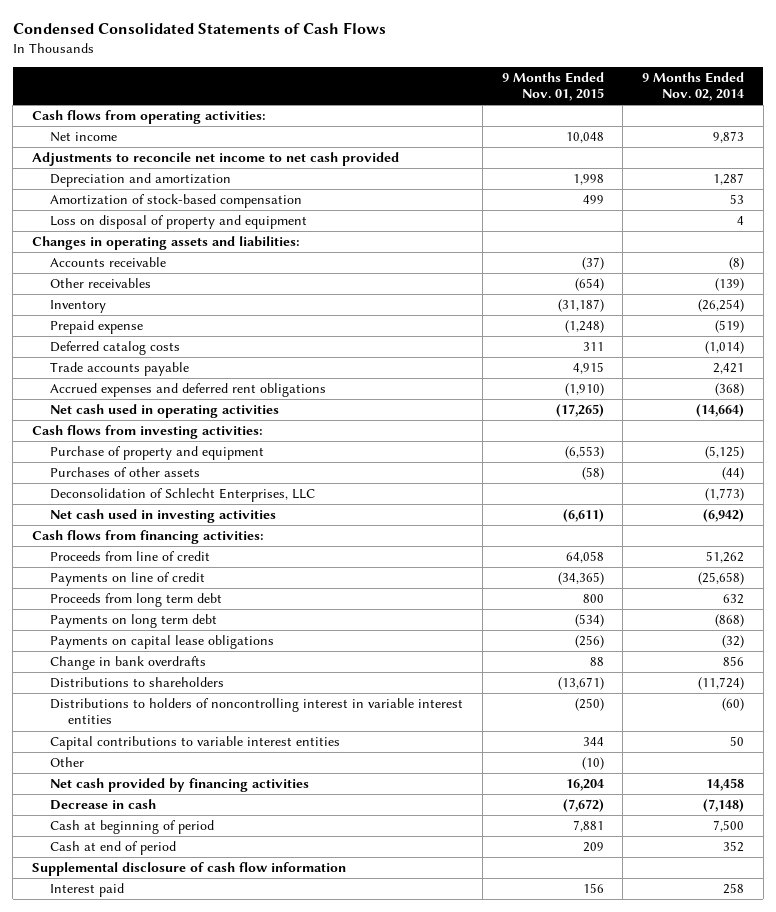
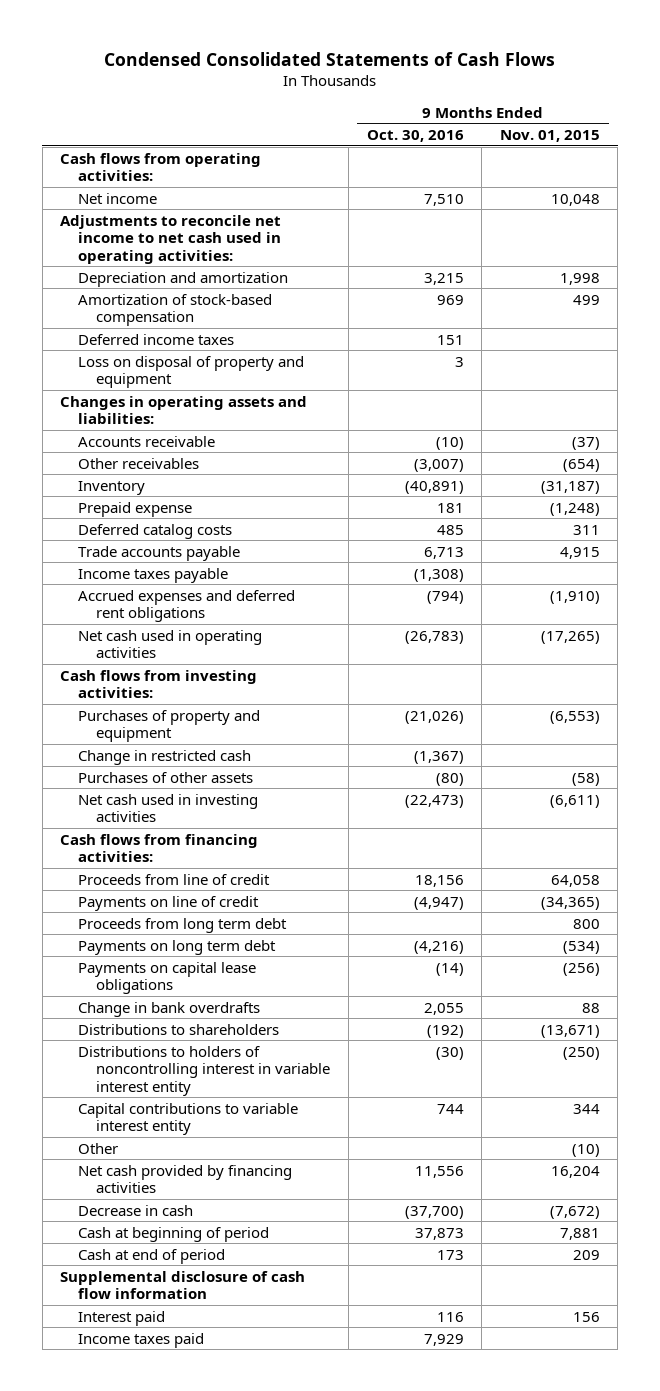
[641,71,744,102] 9 Months Ended Nov. 02, 2014 -> none
none -> [366,130,464,143] Oct. 30, 2016
[31,152,399,167] Adjustments to reconcile net income to net cash provided -> [60,214,282,264] Adjustments to reconcile net income to net cash used in operating activities:
none -> [78,333,235,345] Deferred income taxes
none -> [78,567,229,583] Income taxes payable
[50,446,265,461] Purchase of property and equipment -> [78,709,261,743] Purchases of property and equipment
none -> [78,749,252,765] Change in restricted cash
[50,488,316,503] Deconsolidation of Schlecht Enterprises, LLC -> none
[50,698,464,725] Distributions to holders of noncontrolling interest in variable interest entities -> [78,1045,331,1096] Distributions to holders of noncontrolling interest in variable interest entity
[50,736,341,751] Capital contributions to variable interest entities -> [78,1102,299,1136] Capital contributions to variable interest entity
none -> [78,1332,205,1348] Income taxes paid

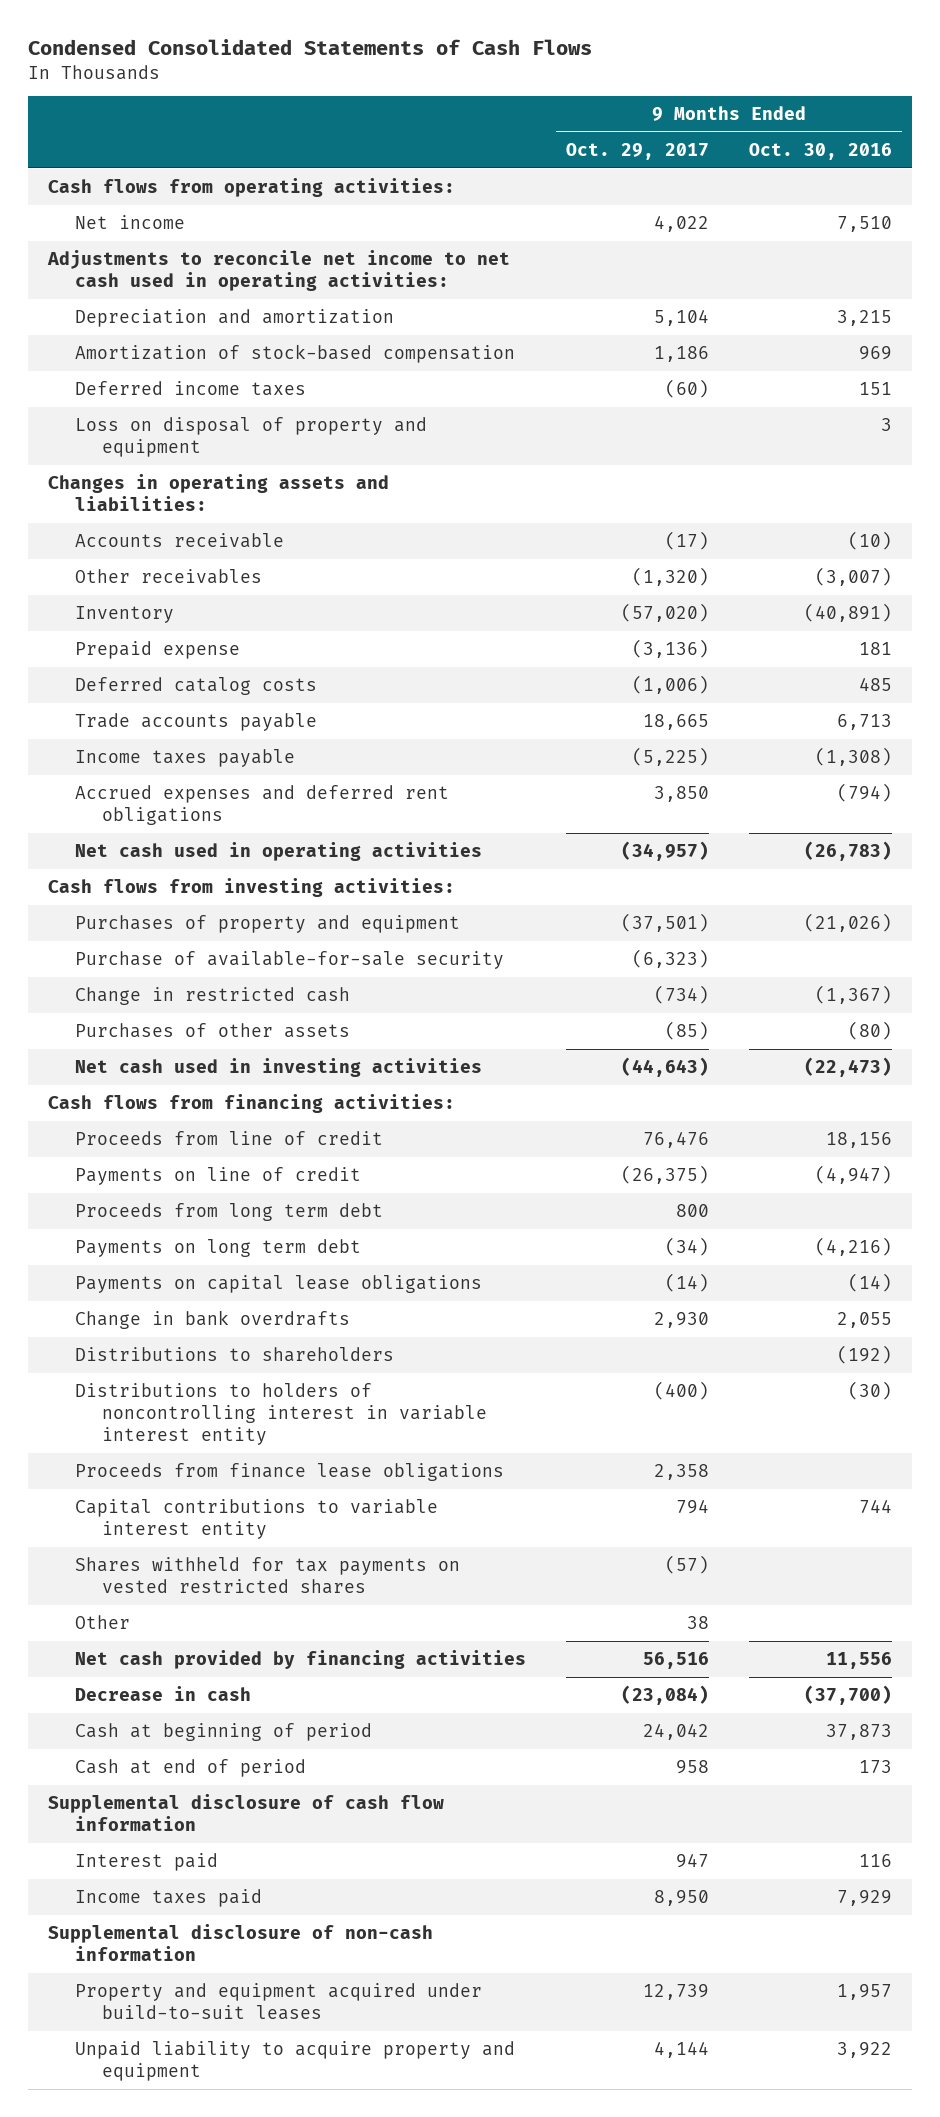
[499,130,600,143] Nov. 01, 2015 -> none
none -> [565,142,709,160] Oct. 29, 2017
none -> [74,950,504,969] Purchase of available-for-sale security
none -> [74,1462,504,1481] Proceeds from finance lease obligations
none -> [74,1556,460,1594] Shares withheld for tax payments on vested restricted shares
none -> [48,1923,434,1961] Supplemental disclosure of non-cash information
none -> [74,1982,482,2020] Property and equipment acquired under build-to-suit leases
none -> [74,2040,515,2081] Unpaid liability to acquire property and equipment

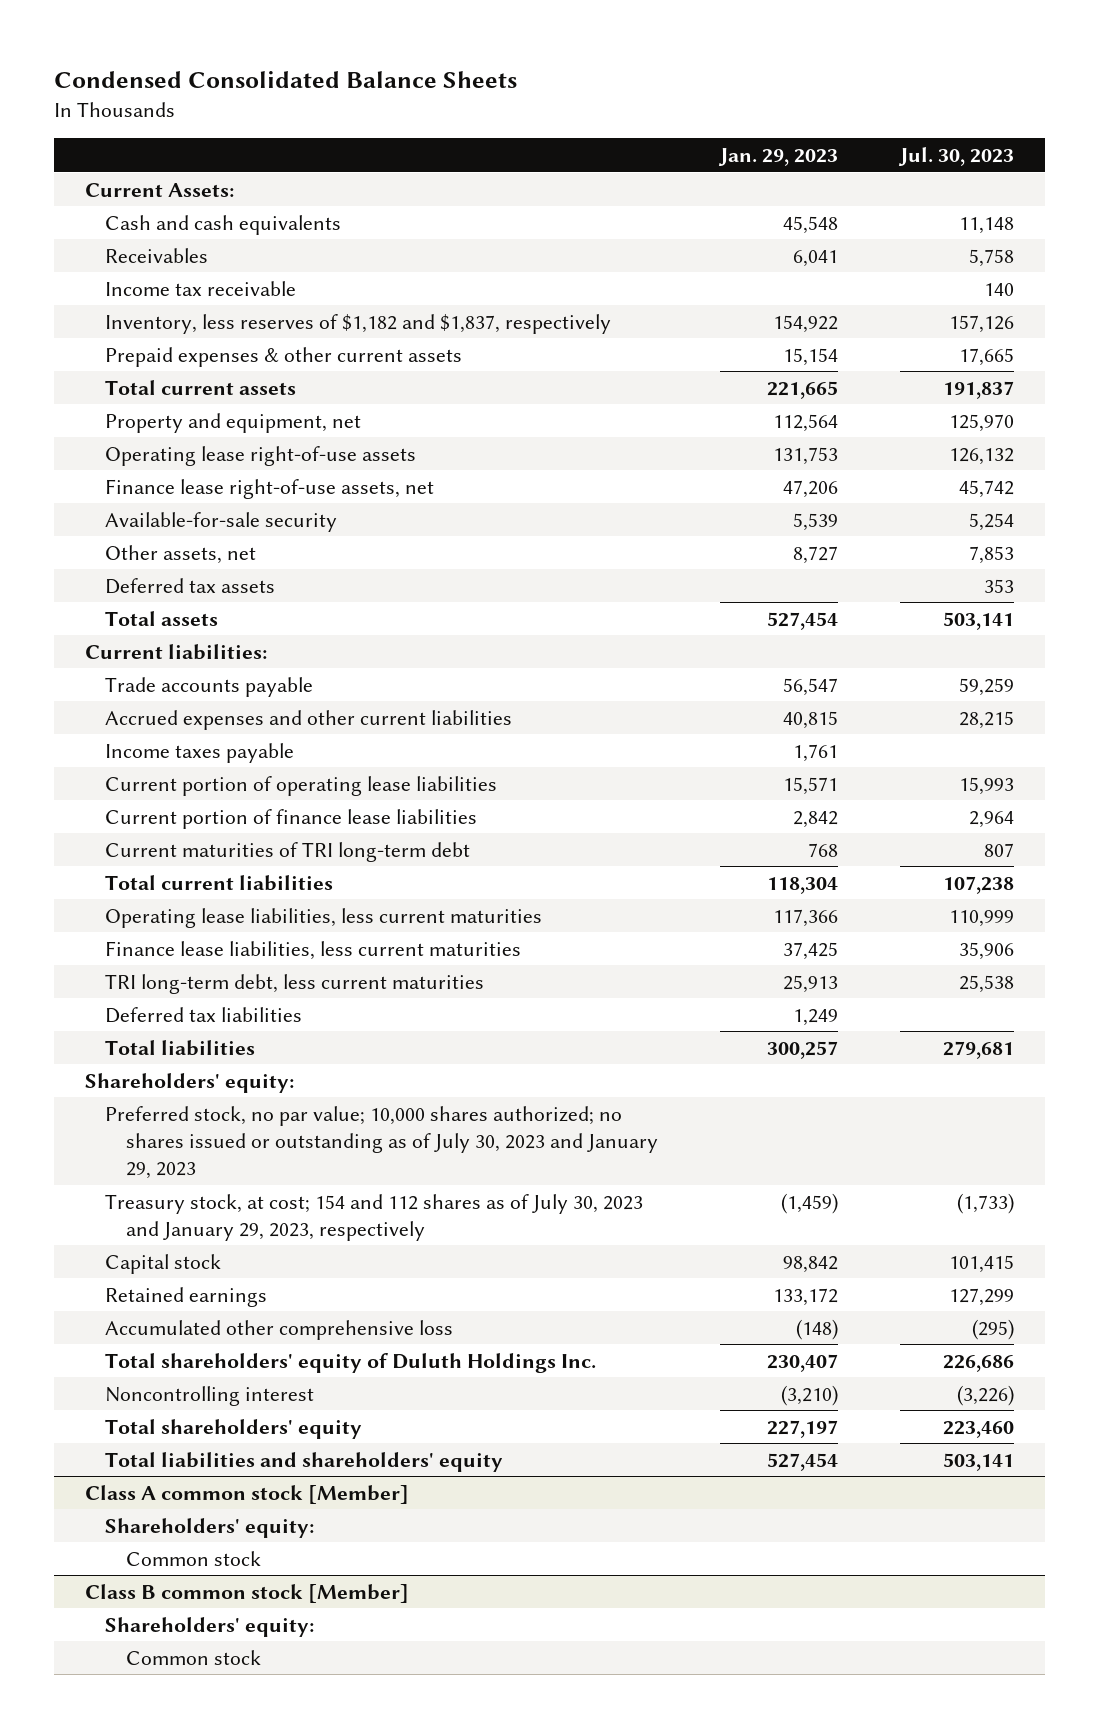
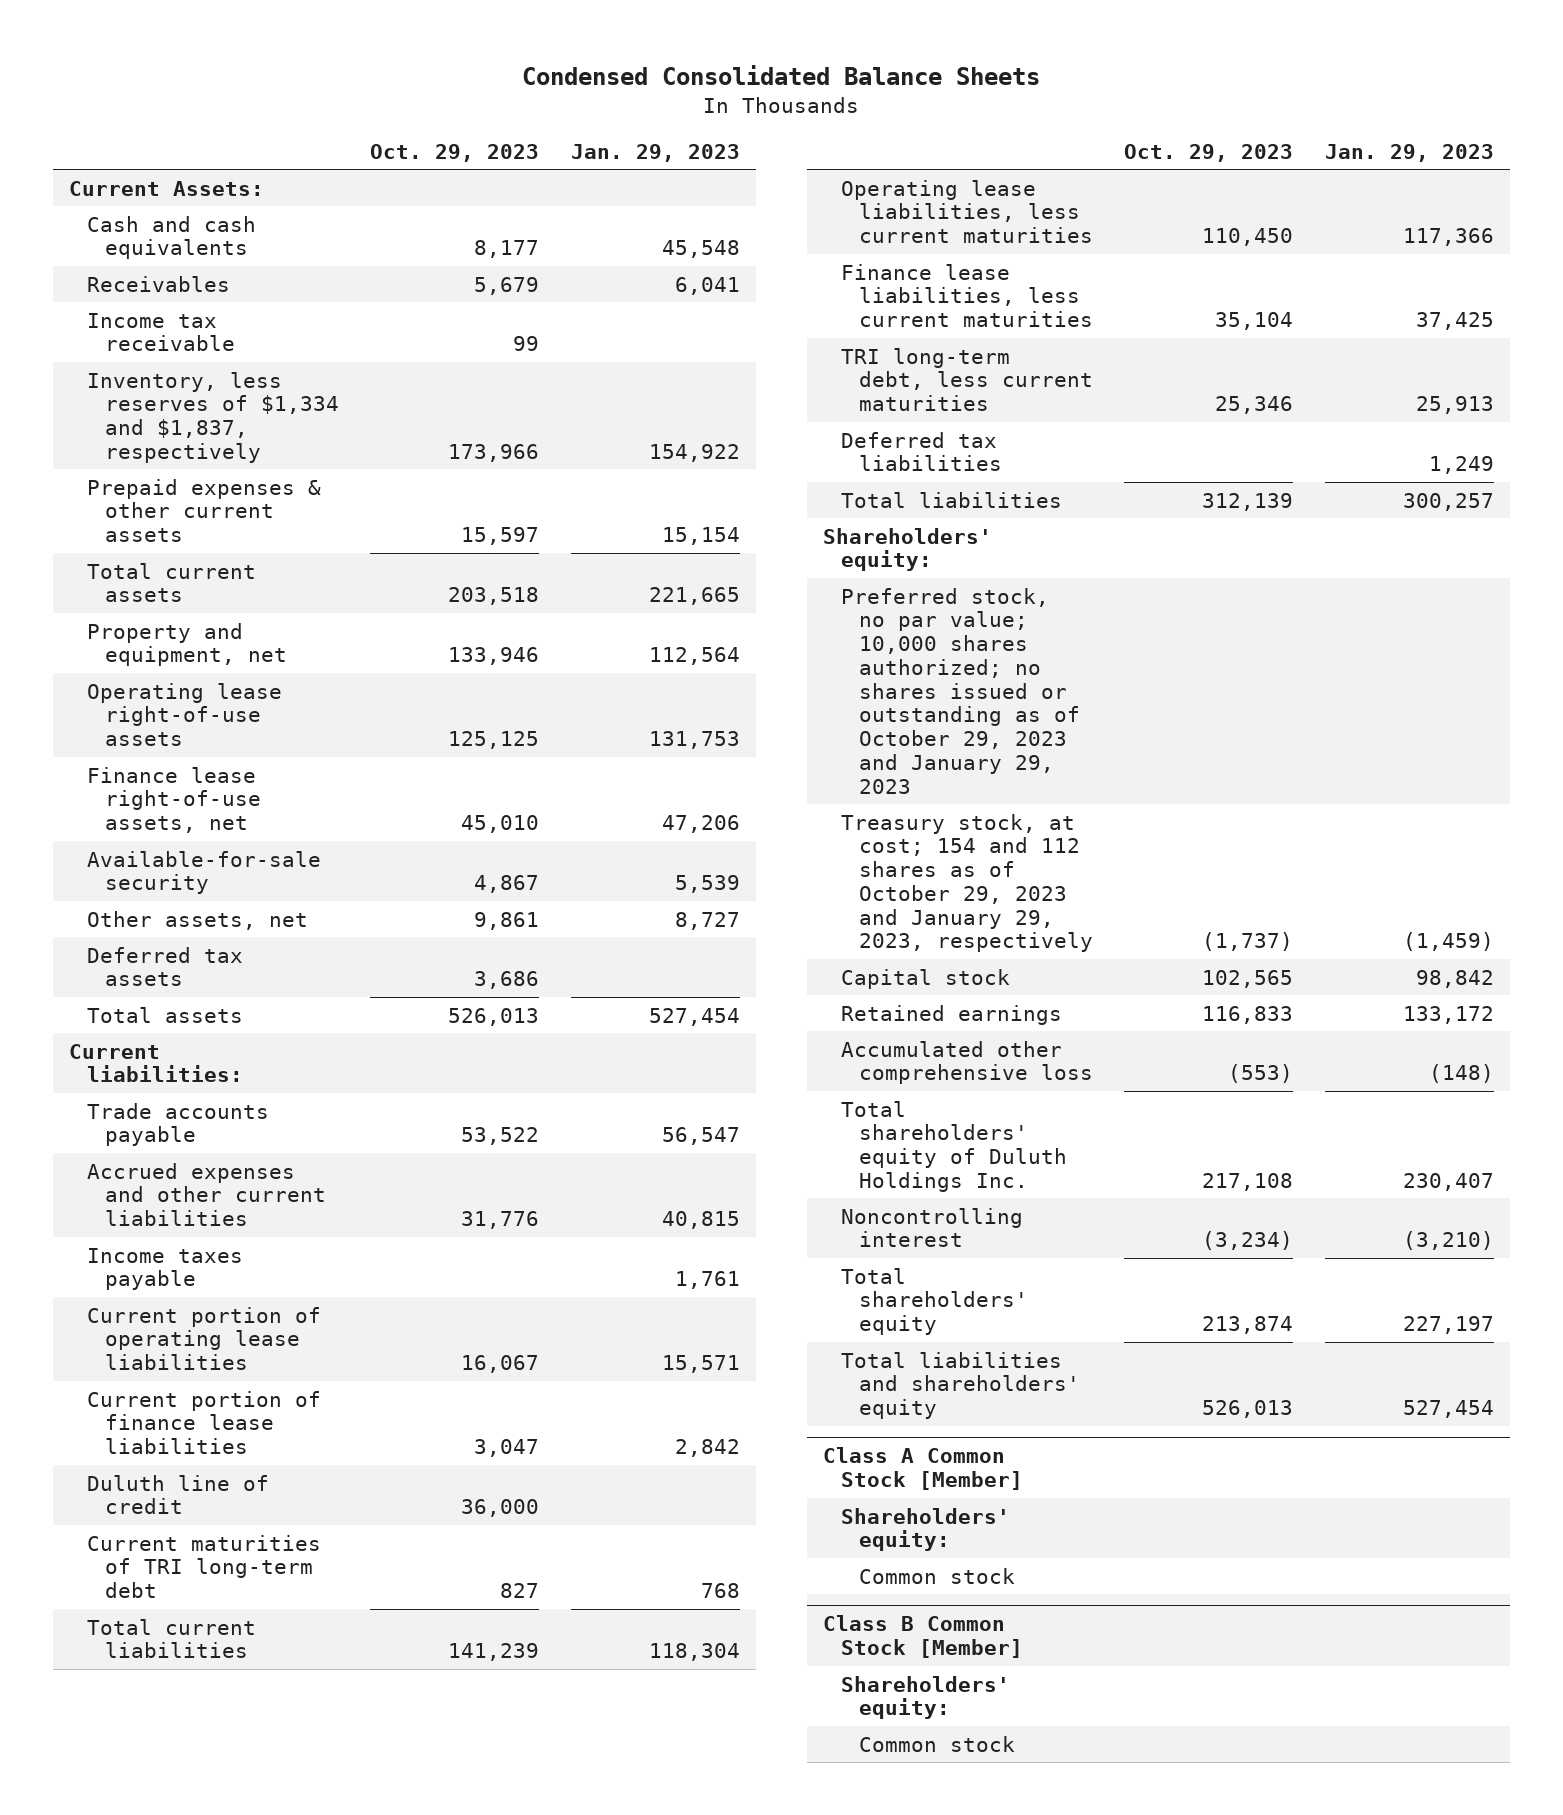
[897,146,1014,166] Jul. 30, 2023 -> none
none -> [370,143,540,162] Oct. 29, 2023
[105,313,612,334] Inventory, less reserves of $1,182 and $1,837, respectively -> [86,371,339,463] Inventory, less reserves of $1,334 and $1,837, respectively
none -> [86,1474,269,1515] Duluth line of credit
[105,1105,658,1180] Preferred stock, no par value; 10,000 shares authorized; no shares issued or outstanding as of July 30, 2023 and January 29, 2023 -> [840,587,1080,794] Preferred stock, no par value; 10,000 shares authorized; no shares issued or outstanding as of October 29, 2023 and January 29, 2023
[105,1193,644,1241] Treasury stock, at cost; 154 and 112 shares as of July 30, 2023 and January 29, 2023, respectively -> [840,813,1093,953] Treasury stock, at cost; 154 and 112 shares as of October 29, 2023 and January 29, 2023, respectively
[85,1484,410,1504] Class A common stock [Member] -> [822,1447,1023,1491] Class A Common Stock [Member]
[85,1583,410,1603] Class B common stock [Member] -> [822,1615,1023,1659] Class B Common Stock [Member]

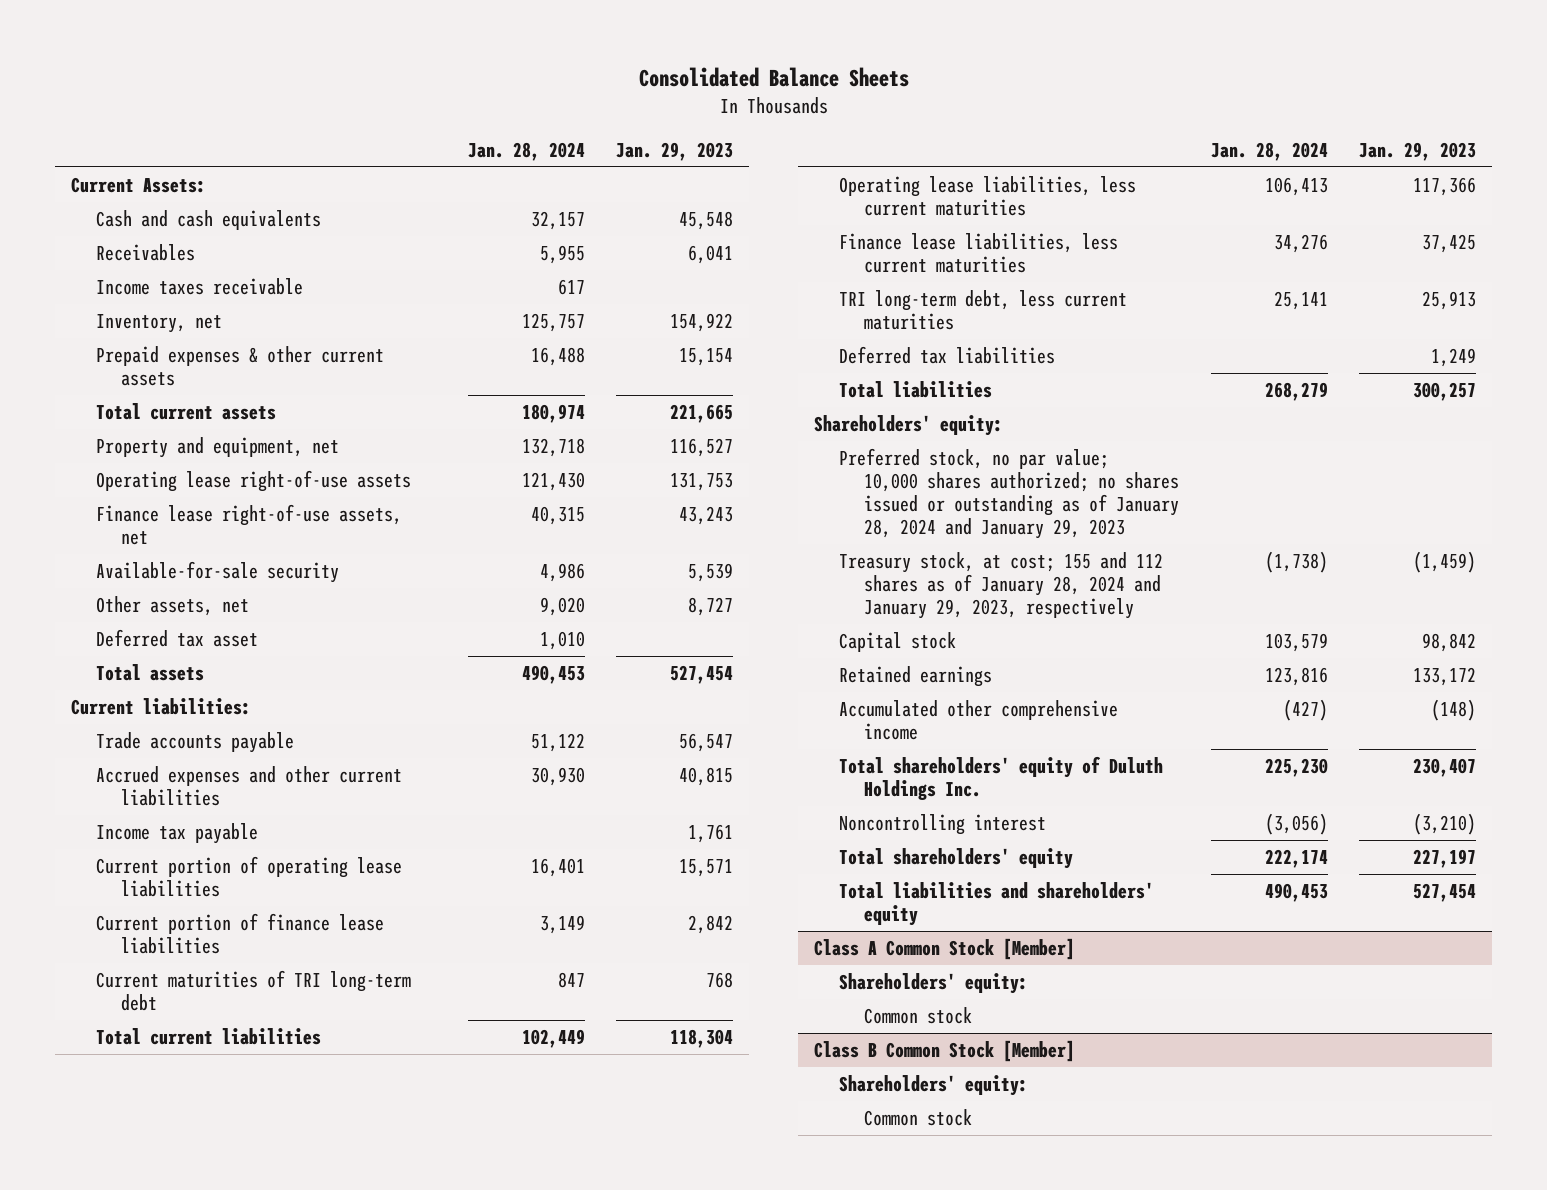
[522,64,1041,85] Condensed Consolidated Balance Sheets -> [638,67,909,88] Consolidated Balance Sheets
[370,143,540,162] Oct. 29, 2023 -> none
none -> [467,141,585,161] Jan. 28, 2024
[86,312,235,352] Income tax receivable -> [96,277,304,295] Income taxes receivable
[86,371,339,463] Inventory, less reserves of $1,334 and $1,837, respectively -> [96,313,223,333] Inventory, net
[648,647,740,666] 112,564 -> [670,437,734,457] 116,527
[661,815,740,834] 47,206 -> [679,505,734,525] 43,243
[86,946,243,987] Deferred tax assets -> [96,628,259,647] Deferred tax asset
[86,1247,243,1291] Income taxes payable -> [96,822,259,844] Income tax payable
[86,1474,269,1515] Duluth line of credit -> none
[840,587,1080,794] Preferred stock, no par value; 10,000 shares authorized; no shares issued or outstanding as of October 29, 2023 and January 29, 2023 -> [839,447,1180,540] Preferred stock, no par value; 10,000 shares authorized; no shares issued or outstanding as of January 28, 2024 and January 29, 2023
[840,813,1093,953] Treasury stock, at cost; 154 and 112 shares as of October 29, 2023 and January 29, 2023, respectively -> [839,551,1164,620] Treasury stock, at cost; 155 and 112 shares as of January 28, 2024 and January 29, 2023, respectively
[840,1040,1093,1085] Accumulated other comprehensive loss -> [839,699,1119,741] Accumulated other comprehensive income

